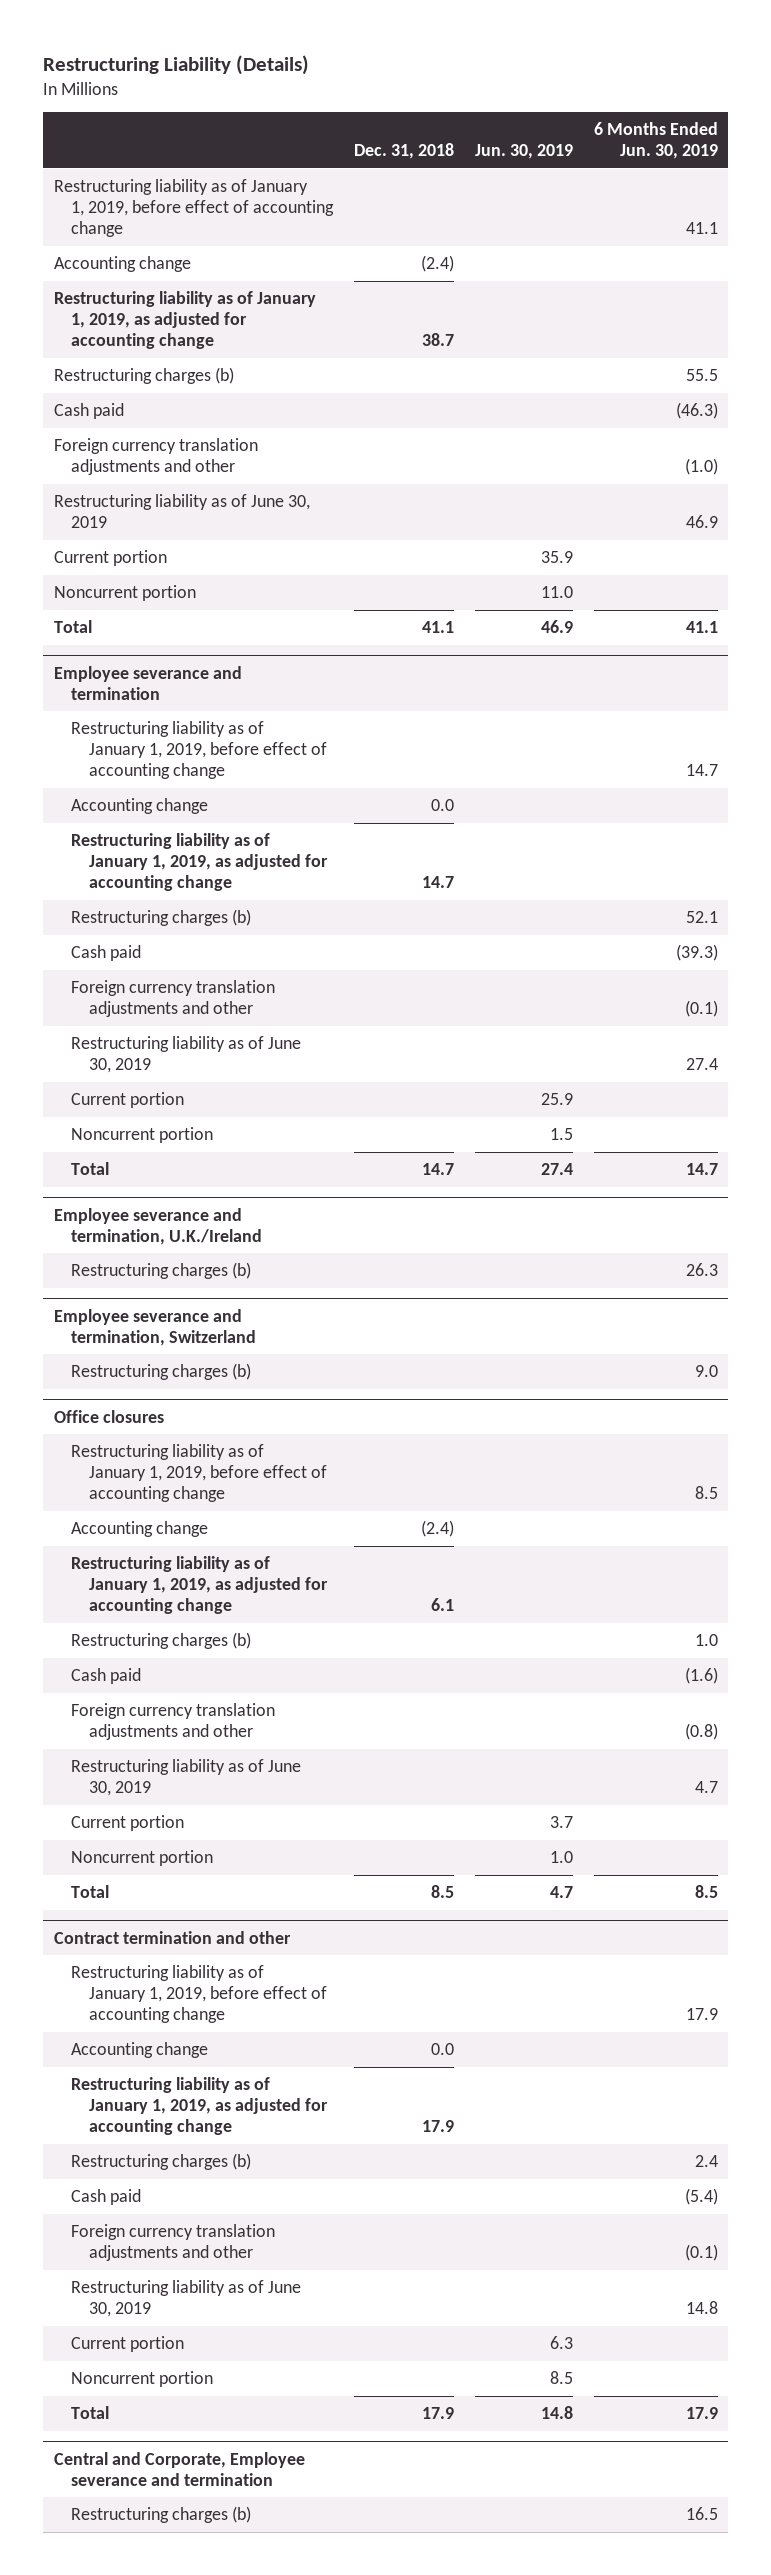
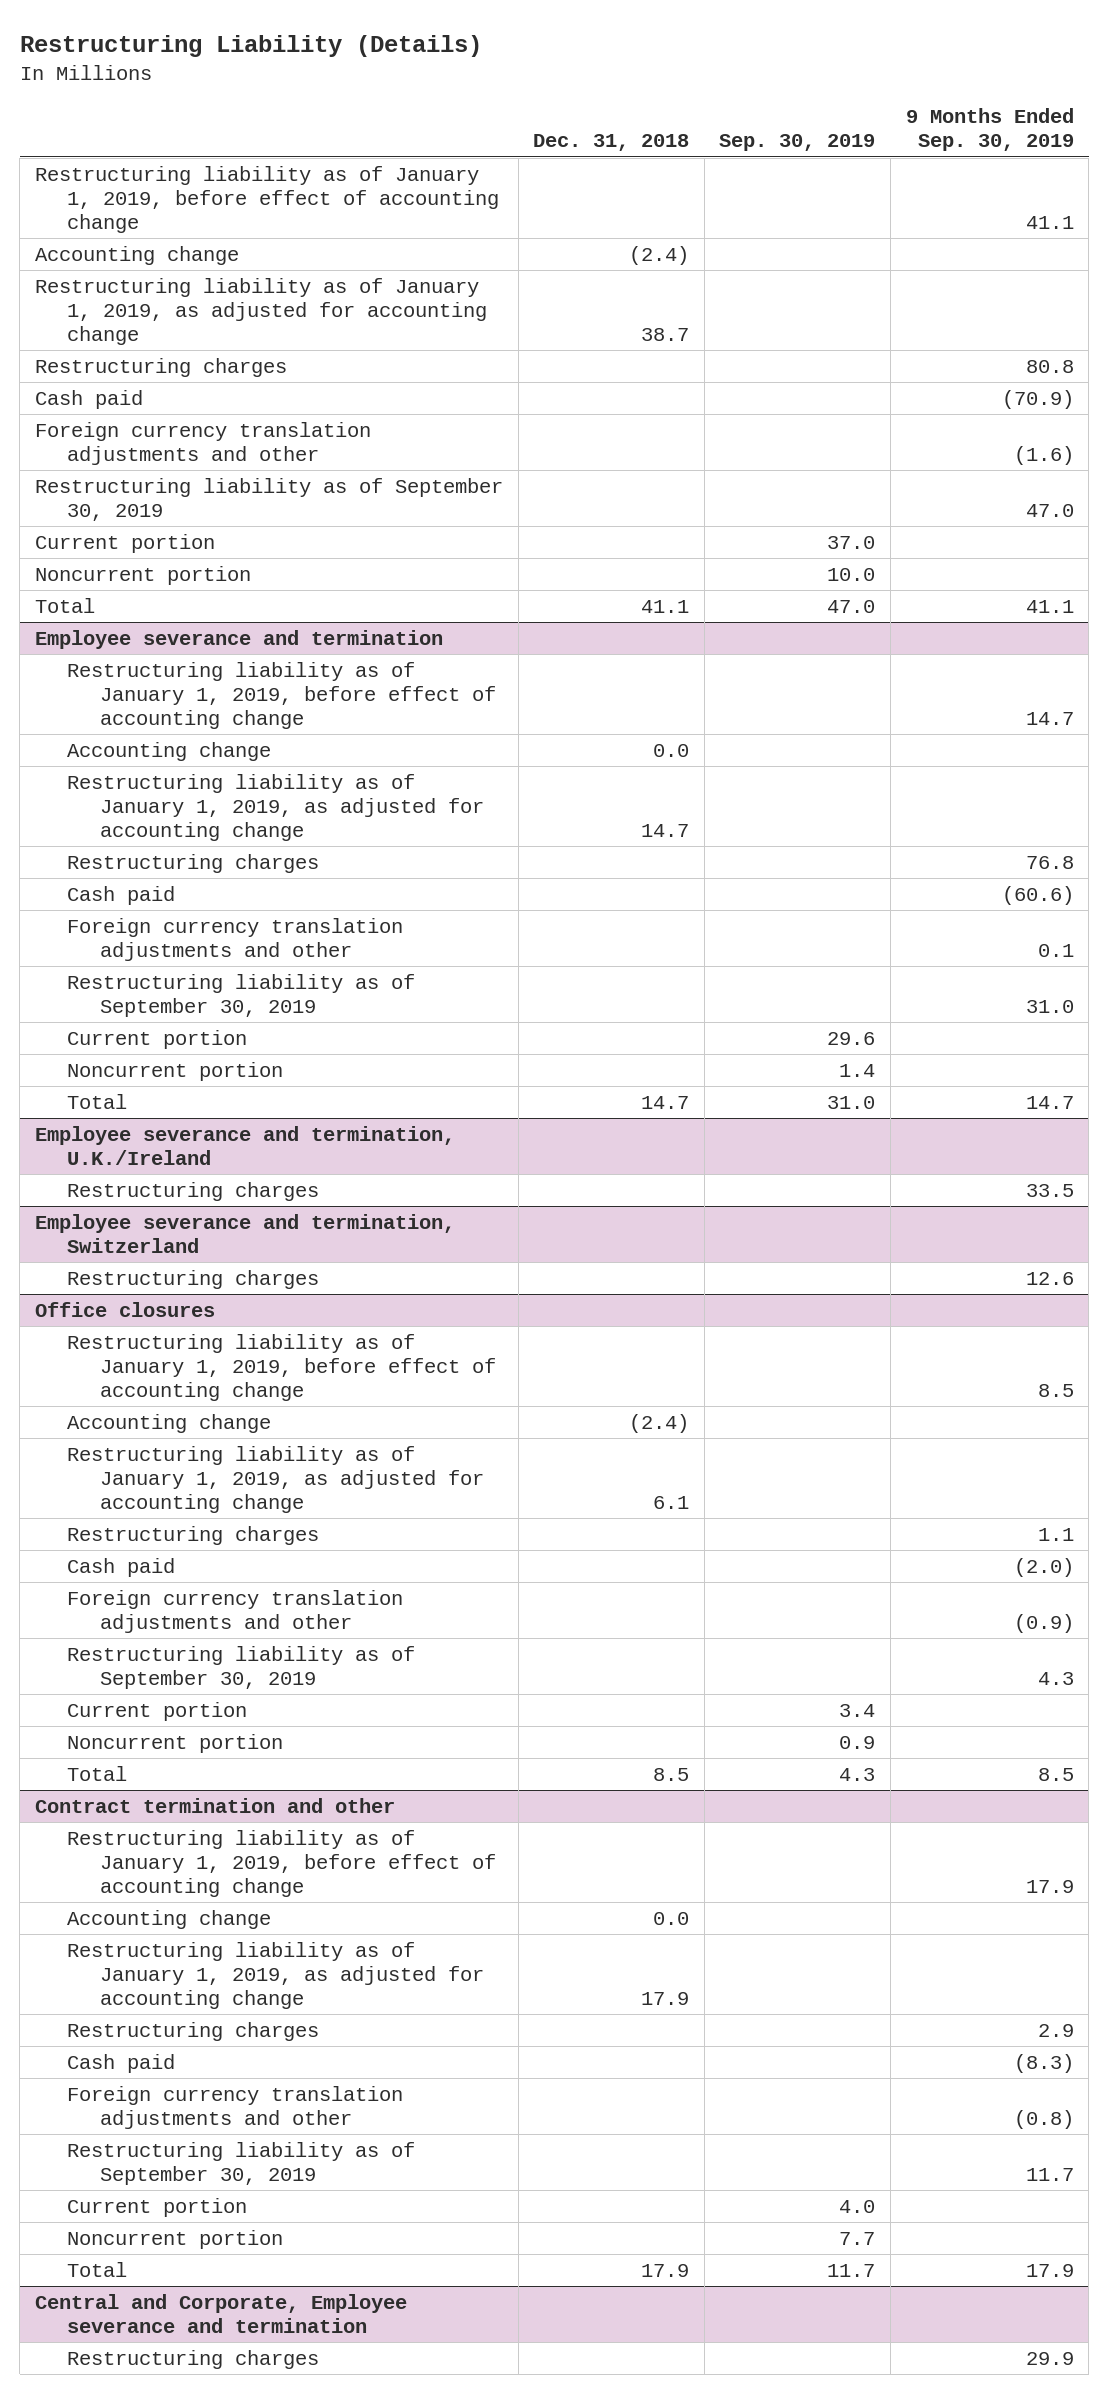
[474,144,573,160] Jun. 30, 2019 -> none
[593,122,718,160] 6 Months Ended Jun. 30, 2019 -> none
none -> [719,134,876,152] Sep. 30, 2019
none -> [905,108,1074,152] 9 Months Ended Sep. 30, 2019
[53,367,234,385] Restructuring charges (b) -> [34,357,287,377] Restructuring charges
[53,494,310,529] Restructuring liability as of June 30, 2019 -> [34,477,503,521] Restructuring liability as of September 30, 2019
[71,909,252,927] Restructuring charges (b) -> [67,853,320,873] Restructuring charges
[71,1036,302,1074] Restructuring liability as of June 30, 2019 -> [67,973,416,1017] Restructuring liability as of September 30, 2019
[71,1262,252,1280] Restructuring charges (b) -> [67,1181,320,1201] Restructuring charges
[71,1363,252,1381] Restructuring charges (b) -> [67,1269,320,1289] Restructuring charges
[71,1632,252,1650] Restructuring charges (b) -> [67,1525,320,1545] Restructuring charges
[71,1759,302,1797] Restructuring liability as of June 30, 2019 -> [67,1645,416,1689] Restructuring liability as of September 30, 2019
[71,2153,252,2171] Restructuring charges (b) -> [67,2021,320,2041] Restructuring charges
[71,2280,302,2318] Restructuring liability as of June 30, 2019 -> [67,2141,416,2185] Restructuring liability as of September 30, 2019
[71,2506,252,2524] Restructuring charges (b) -> [67,2349,320,2369] Restructuring charges

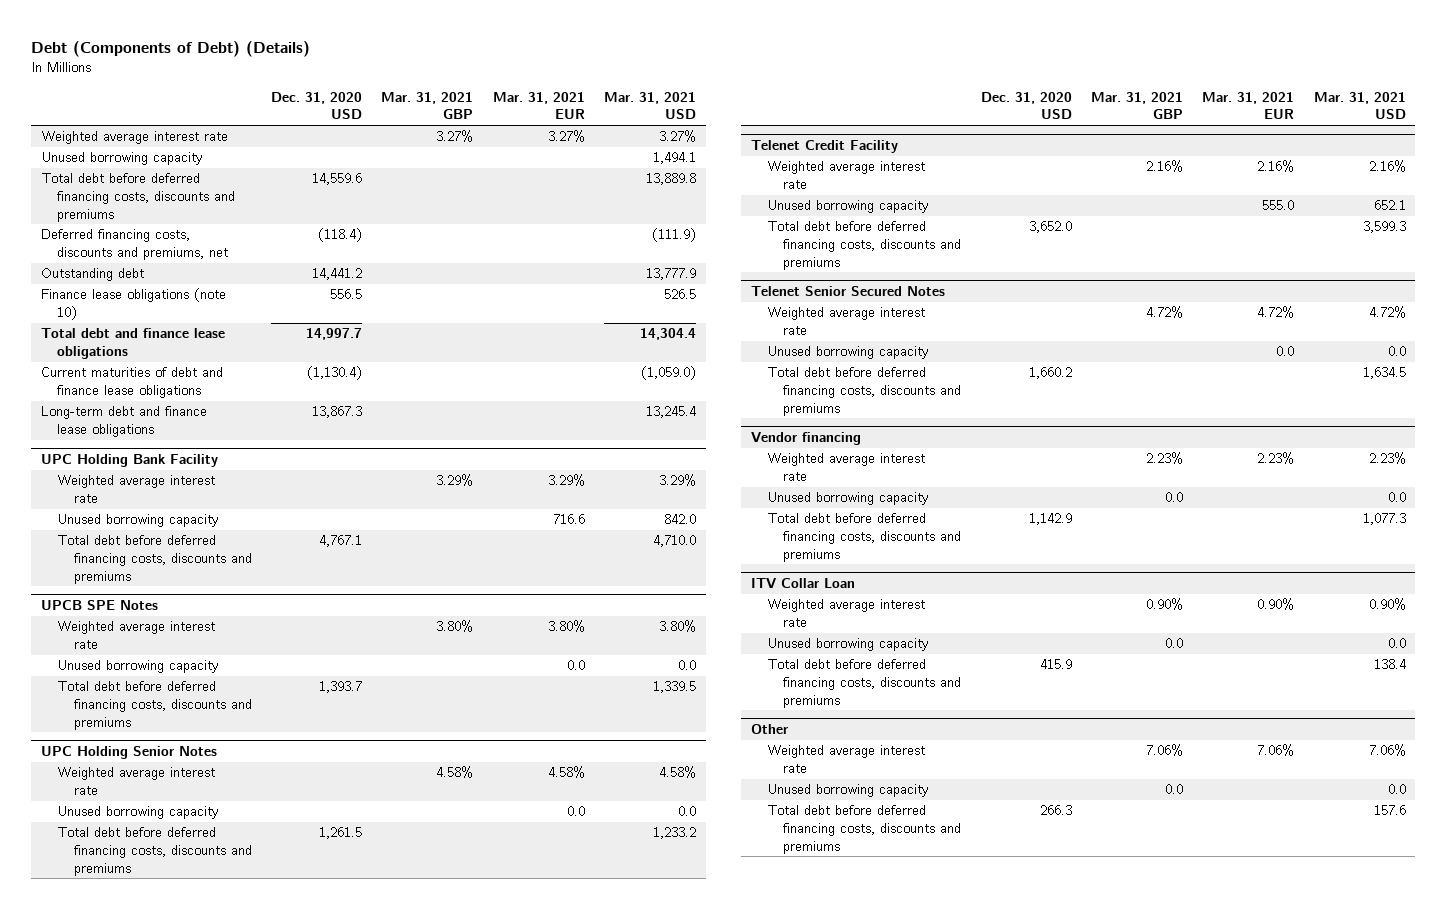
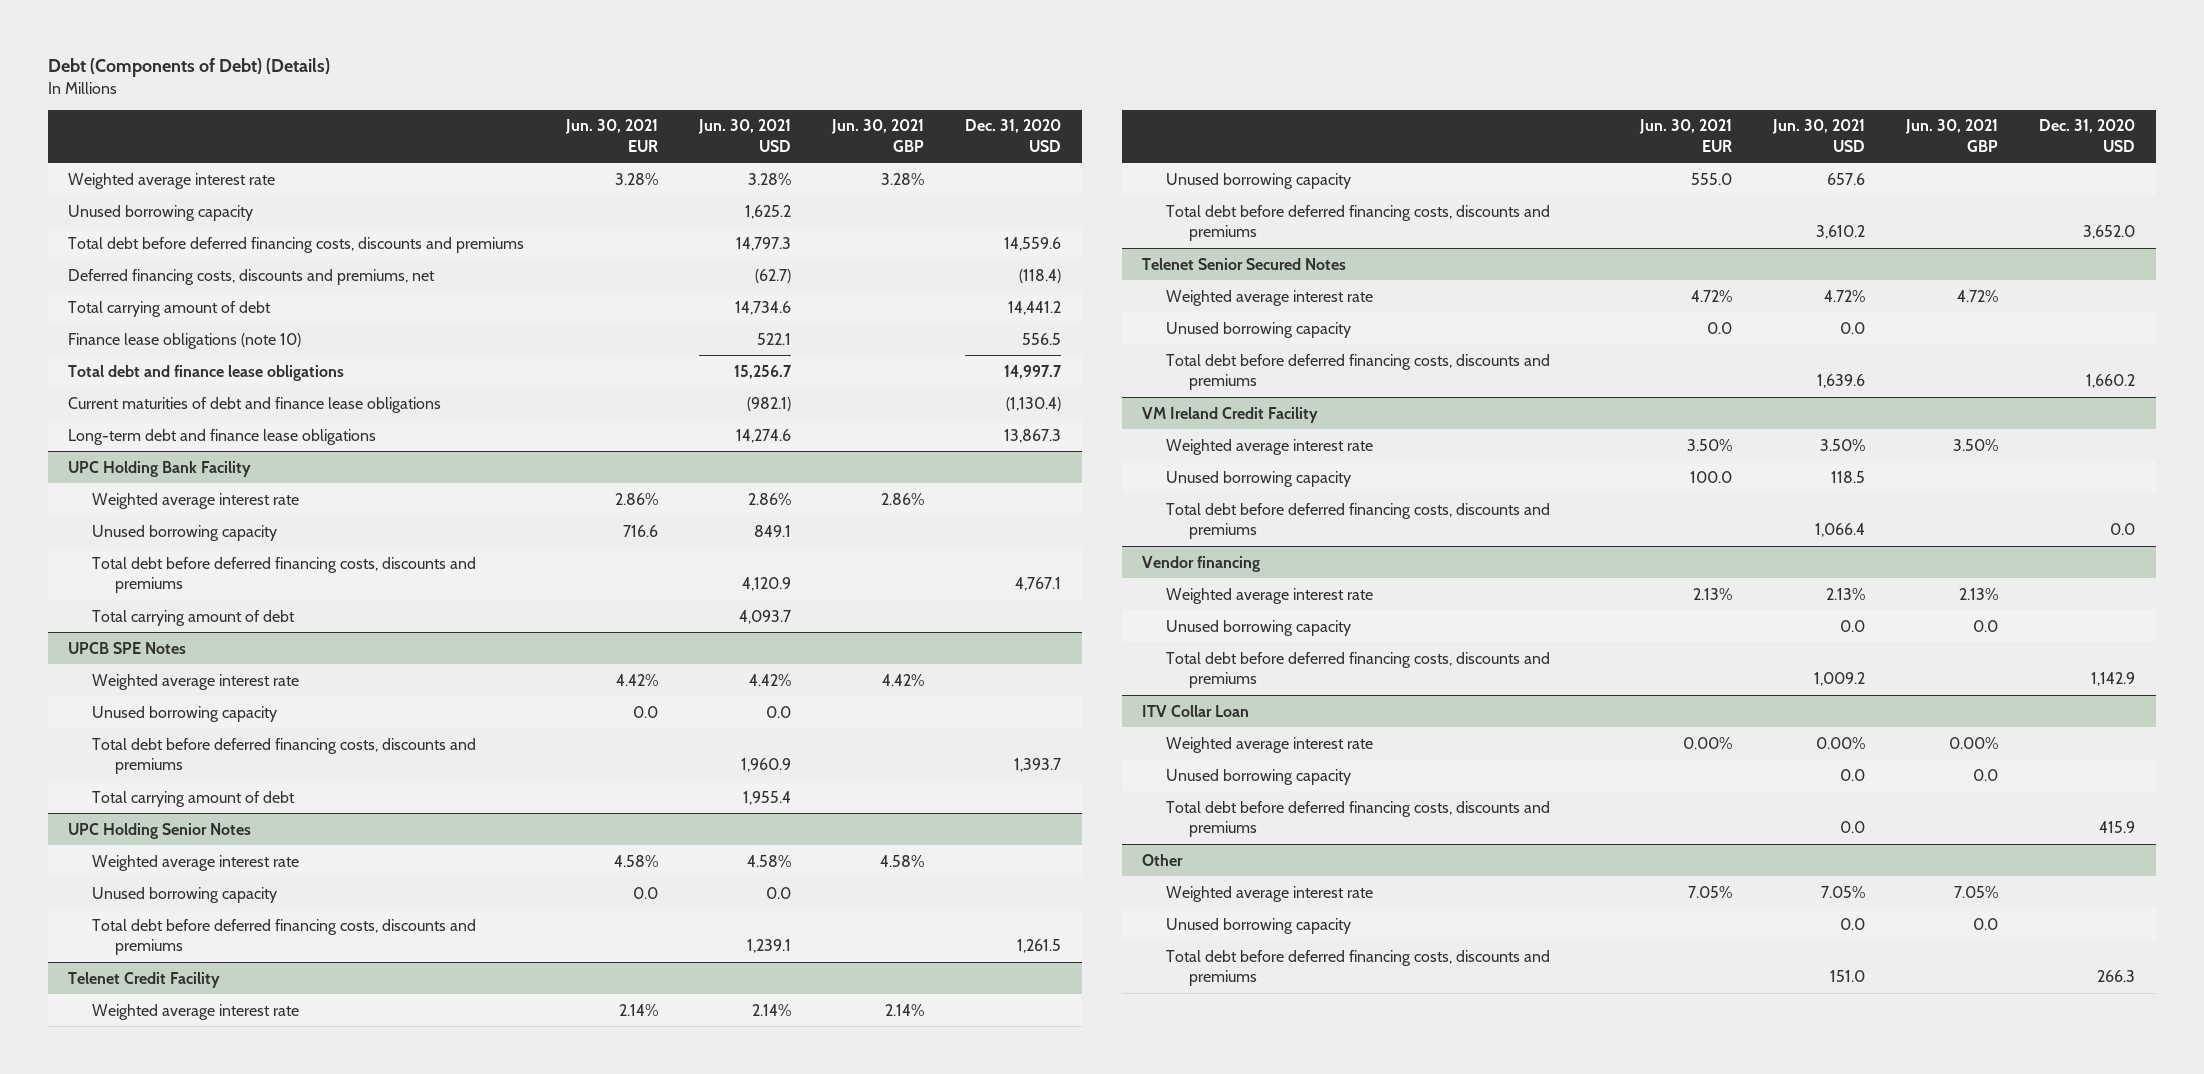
[381,91,474,120] Mar. 31, 2021 GBP -> none
[492,91,585,120] Mar. 31, 2021 EUR -> none
[603,91,696,120] Mar. 31, 2021 USD -> none
none -> [564,119,658,152] Jun. 30, 2021 EUR
none -> [697,119,791,152] Jun. 30, 2021 USD
none -> [831,119,925,152] Jun. 30, 2021 GBP
[40,268,144,282] Outstanding debt -> [68,300,272,317] Total carrying amount of debt
none -> [91,609,295,626] Total carrying amount of debt
none -> [91,790,295,807] Total carrying amount of debt
none -> [1142,406,1319,423] VM Ireland Credit Facility
none -> [1165,438,1373,455] Weighted average interest rate
none -> [1165,470,1351,487] Unused borrowing capacity
none -> [1165,502,1550,540] Total debt before deferred financing costs, discounts and premiums

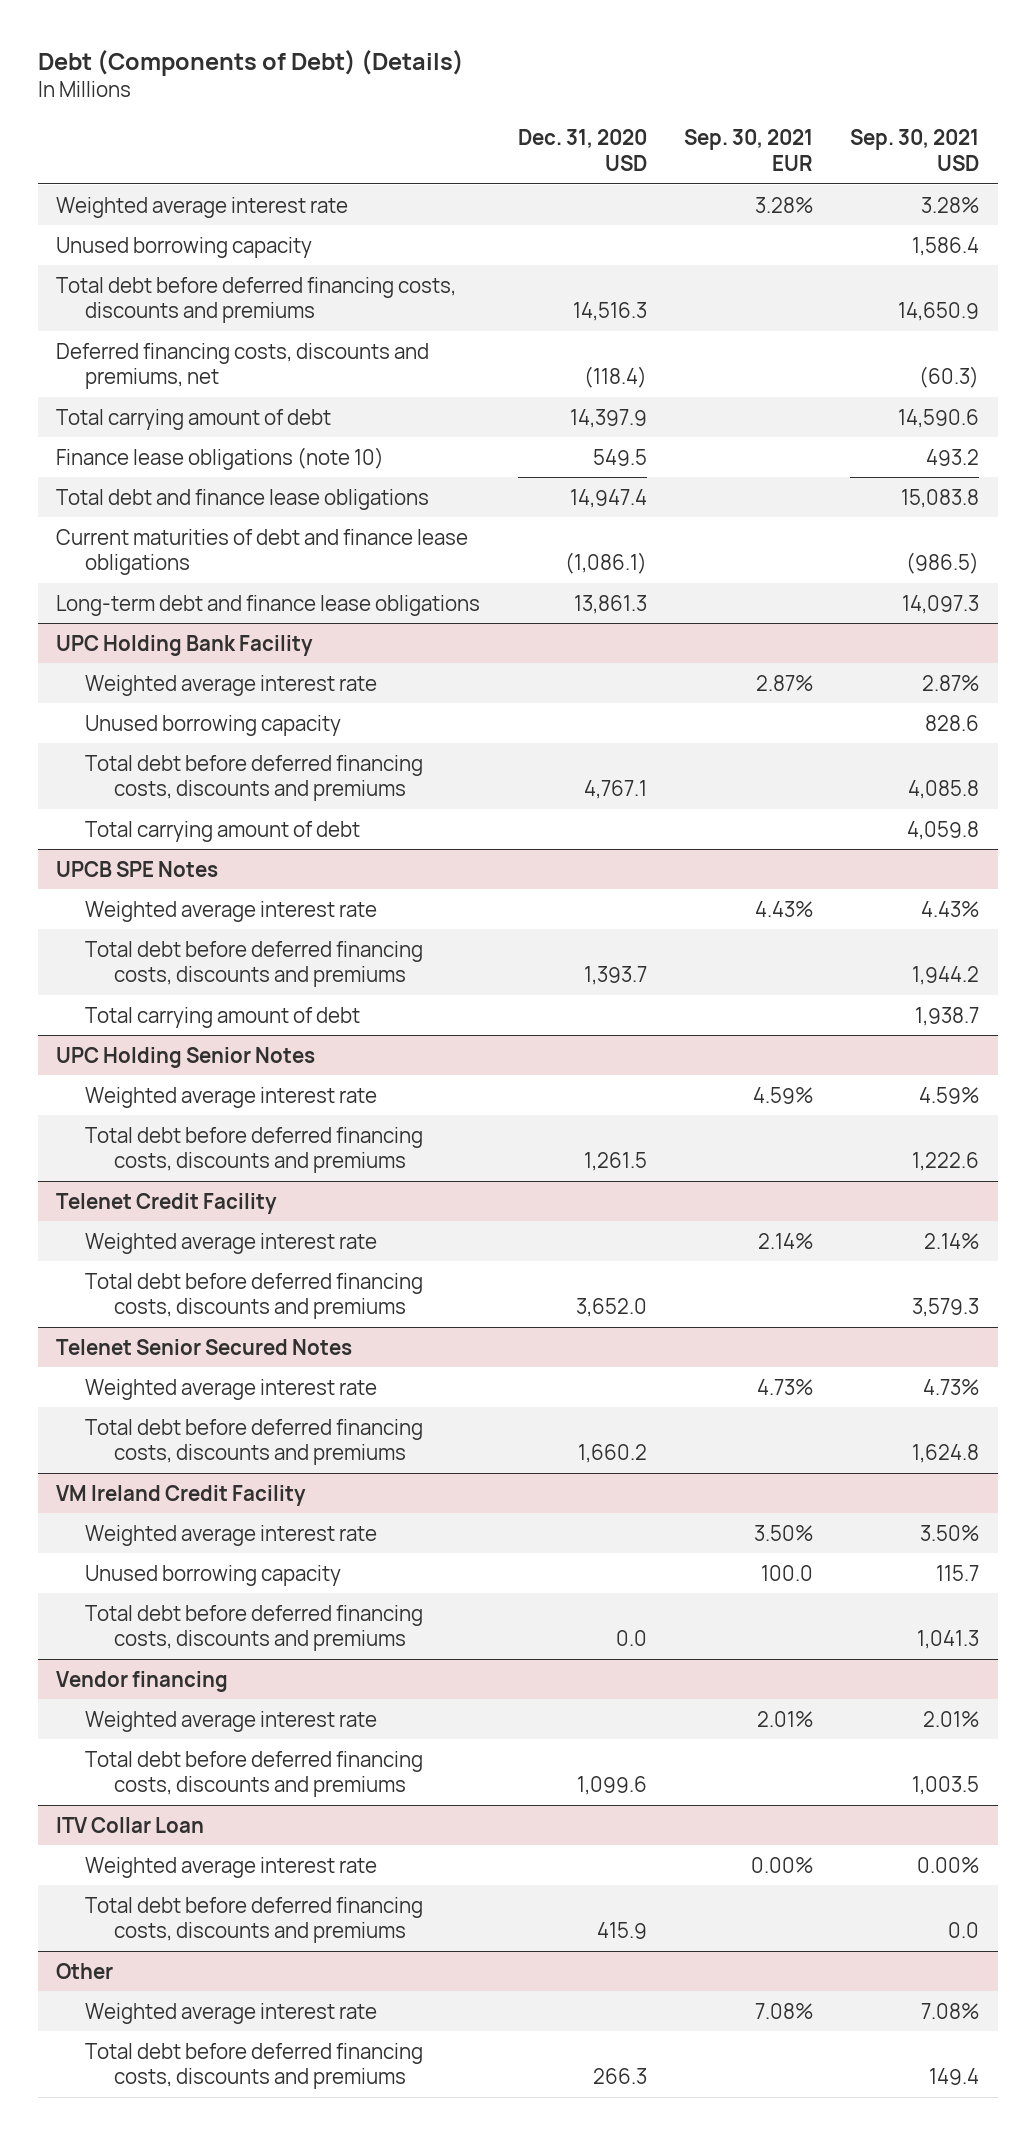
[564,119,658,152] Jun. 30, 2021 EUR -> none
[697,119,791,152] Jun. 30, 2021 USD -> none
[831,119,925,152] Jun. 30, 2021 GBP -> none
none -> [684,129,814,172] Sep. 30, 2021 EUR
none -> [850,129,980,172] Sep. 30, 2021 USD
[1004,236,1062,251] 14,559.6 -> [572,302,647,322] 14,516.3
[1008,300,1062,315] 14,441.2 -> [569,408,647,428] 14,397.9
[1022,332,1062,345] 556.5 -> [592,448,647,466] 549.5
[1004,364,1063,379] 14,997.7 -> [569,488,647,508] 14,947.4
[1006,396,1062,411] (1,130.4) -> [564,552,647,575] (1,086.1)
[1004,428,1062,443] 13,867.3 -> [573,594,647,614] 13,861.3
[91,705,277,722] Unused borrowing capacity -> none
[91,886,277,903] Unused borrowing capacity -> none
[1165,172,1351,189] Unused borrowing capacity -> none
[1165,321,1351,338] Unused borrowing capacity -> none
[1165,619,1351,636] Unused borrowing capacity -> none
[2091,672,2136,687] 1,142.9 -> [576,1776,647,1796] 1,099.6
[1165,768,1351,785] Unused borrowing capacity -> none
[1165,917,1351,934] Unused borrowing capacity -> none

